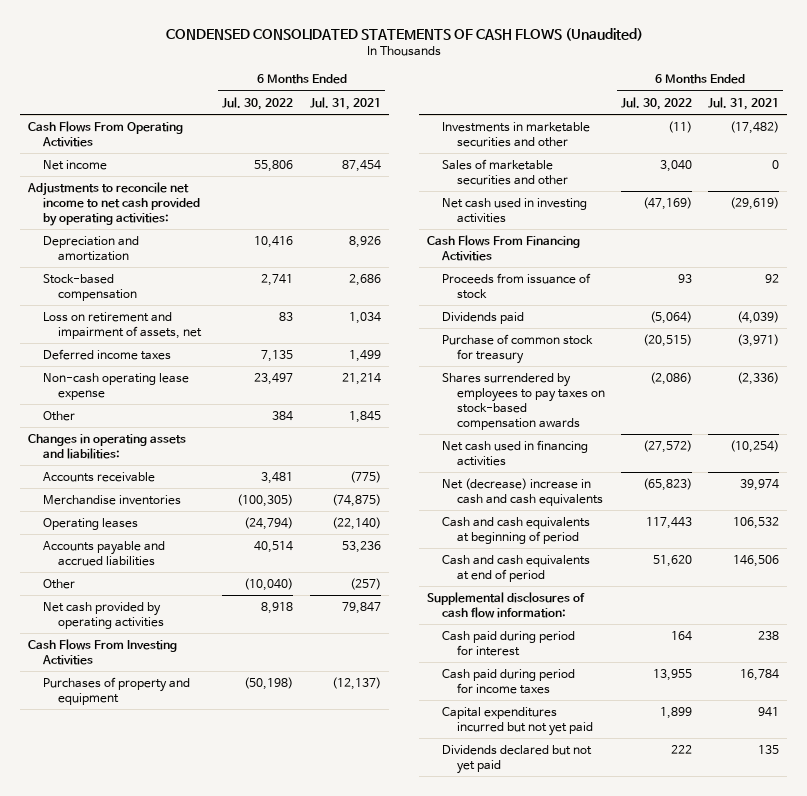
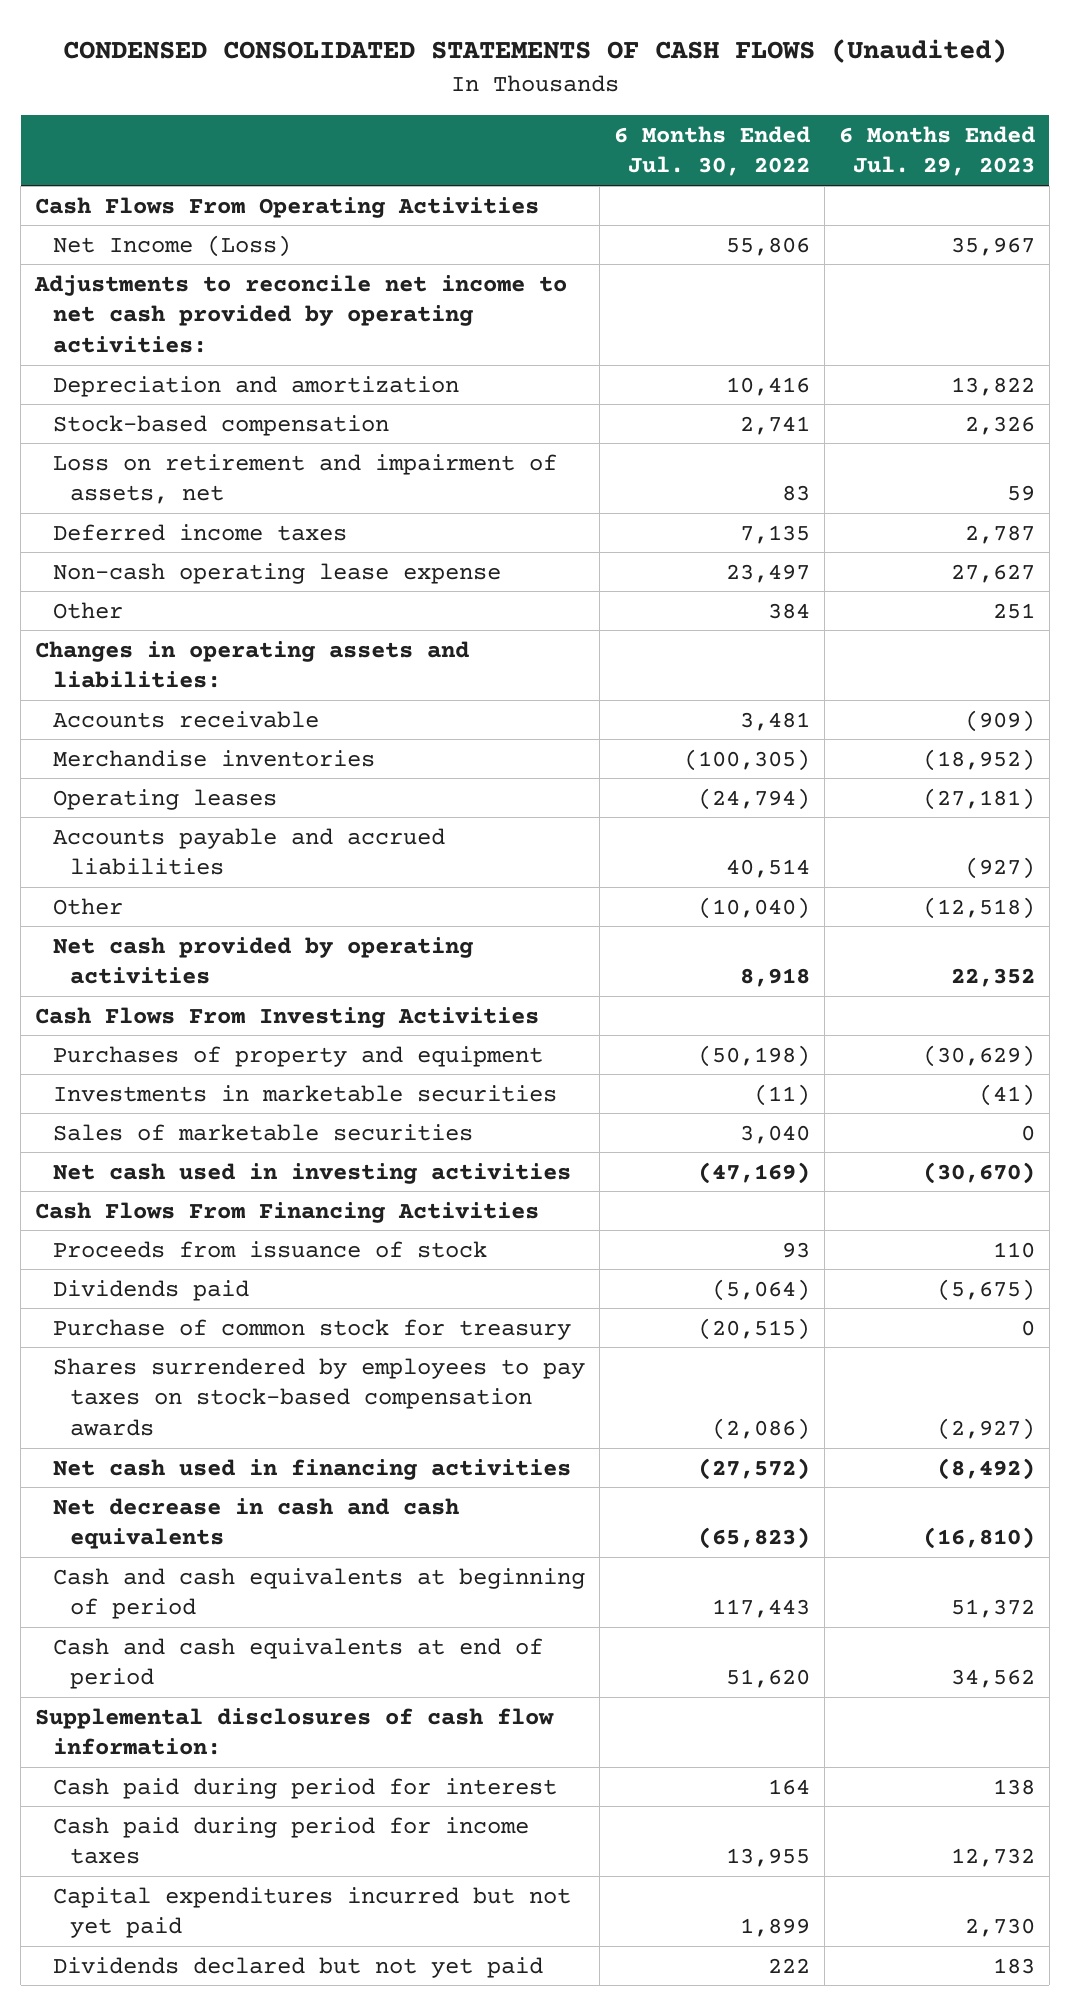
[309,96,381,110] Jul. 31, 2021 -> none
none -> [838,125,1035,177] 6 Months Ended Jul. 29, 2023
[43,160,108,171] Net income -> [52,234,291,257] Net Income (Loss)
[441,122,590,147] Investments in marketable securities and other -> [52,1084,557,1102] Investments in marketable securities
[441,159,568,185] Sales of marketable securities and other -> [52,1123,473,1141] Sales of marketable securities
[441,478,603,506] Net (decrease) increase in cash and cash equivalents -> [52,1497,459,1550] Net decrease in cash and cash equivalents

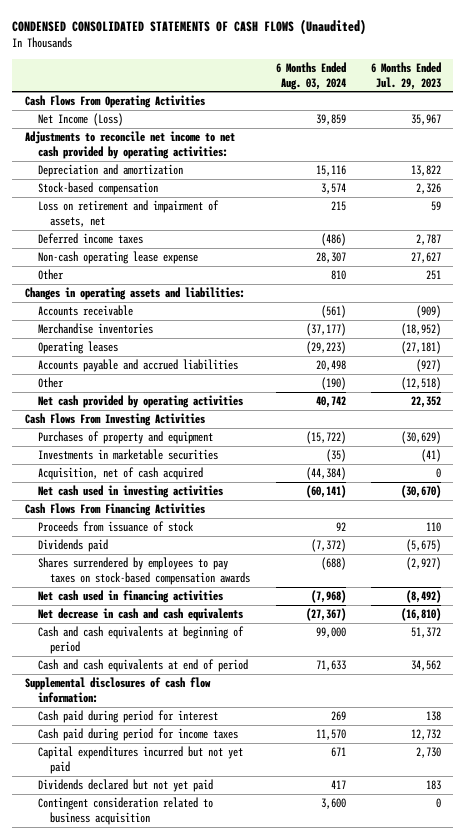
[613,125,810,177] 6 Months Ended Jul. 30, 2022 -> none
none -> [275,61,346,90] 6 Months Ended Aug. 03, 2024
[52,1123,473,1141] Sales of marketable securities -> none
none -> [37,467,203,481] Acquisition, net of cash acquired
[52,1318,571,1340] Purchase of common stock for treasury -> none
none -> [37,797,213,826] Contingent consideration related to business acquisition

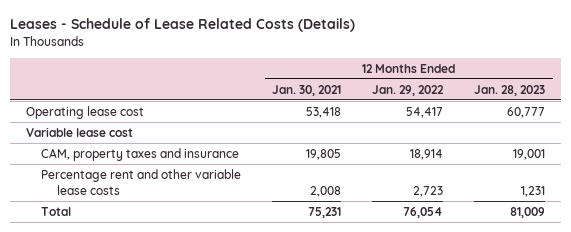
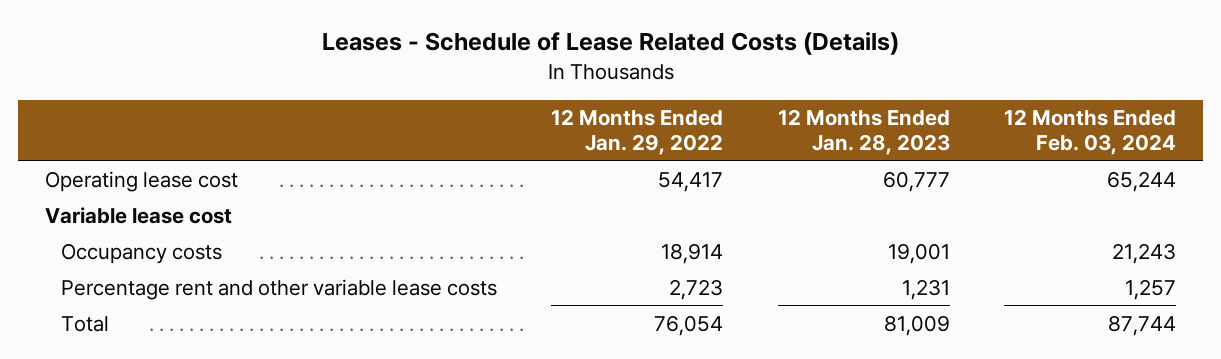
[272,84,342,96] Jan. 30, 2021 -> none
none -> [1004,109,1177,155] 12 Months Ended Feb. 03, 2024
[41,147,240,161] CAM, property taxes and insurance -> [60,242,222,264] Occupancy costs

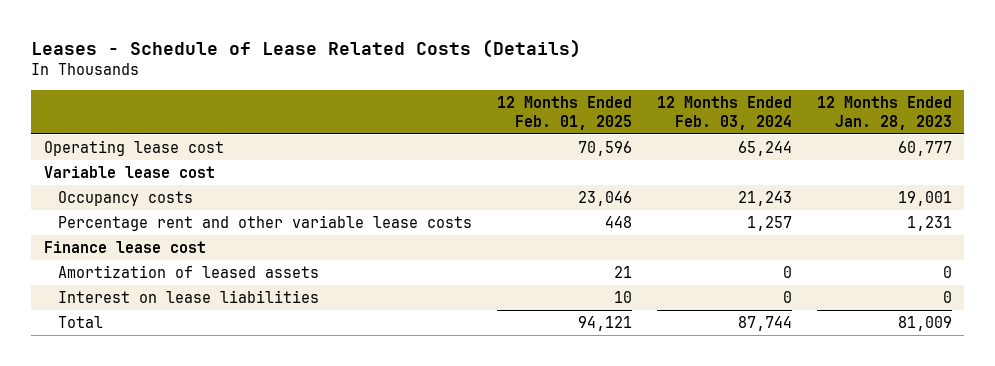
[551,109,724,155] 12 Months Ended Jan. 29, 2022 -> none
none -> [497,96,633,130] 12 Months Ended Feb. 01, 2025
none -> [43,241,206,254] Finance lease cost
none -> [58,265,320,279] Amortization of leased assets
none -> [58,290,320,304] Interest on lease liabilities

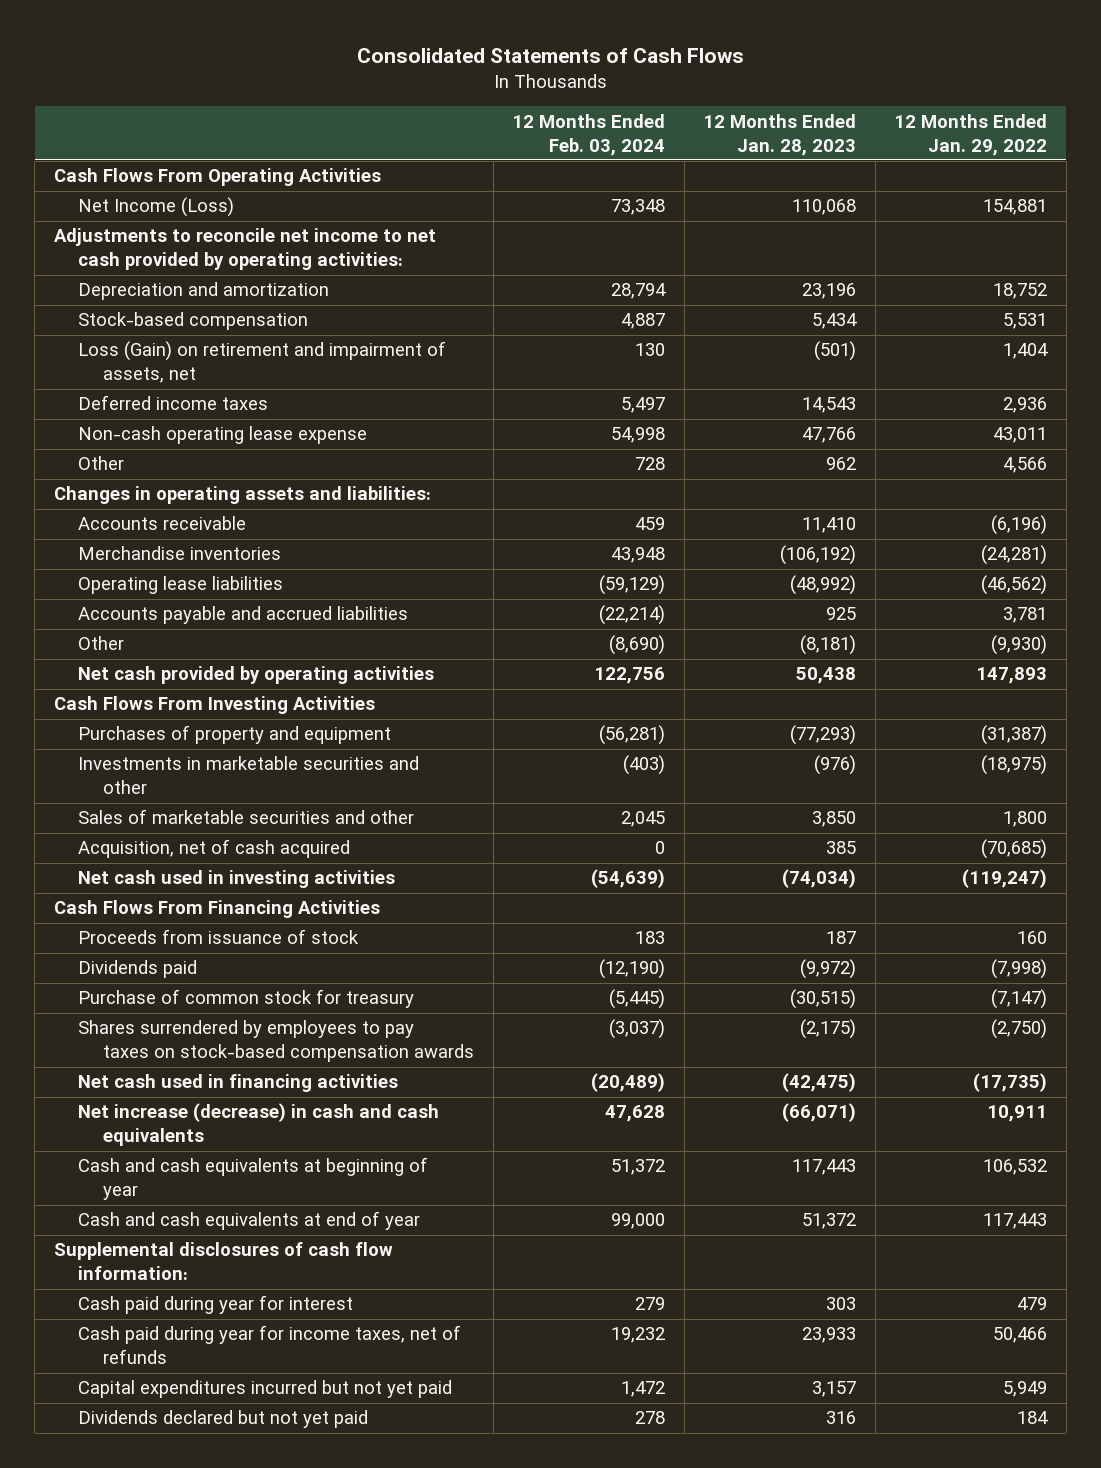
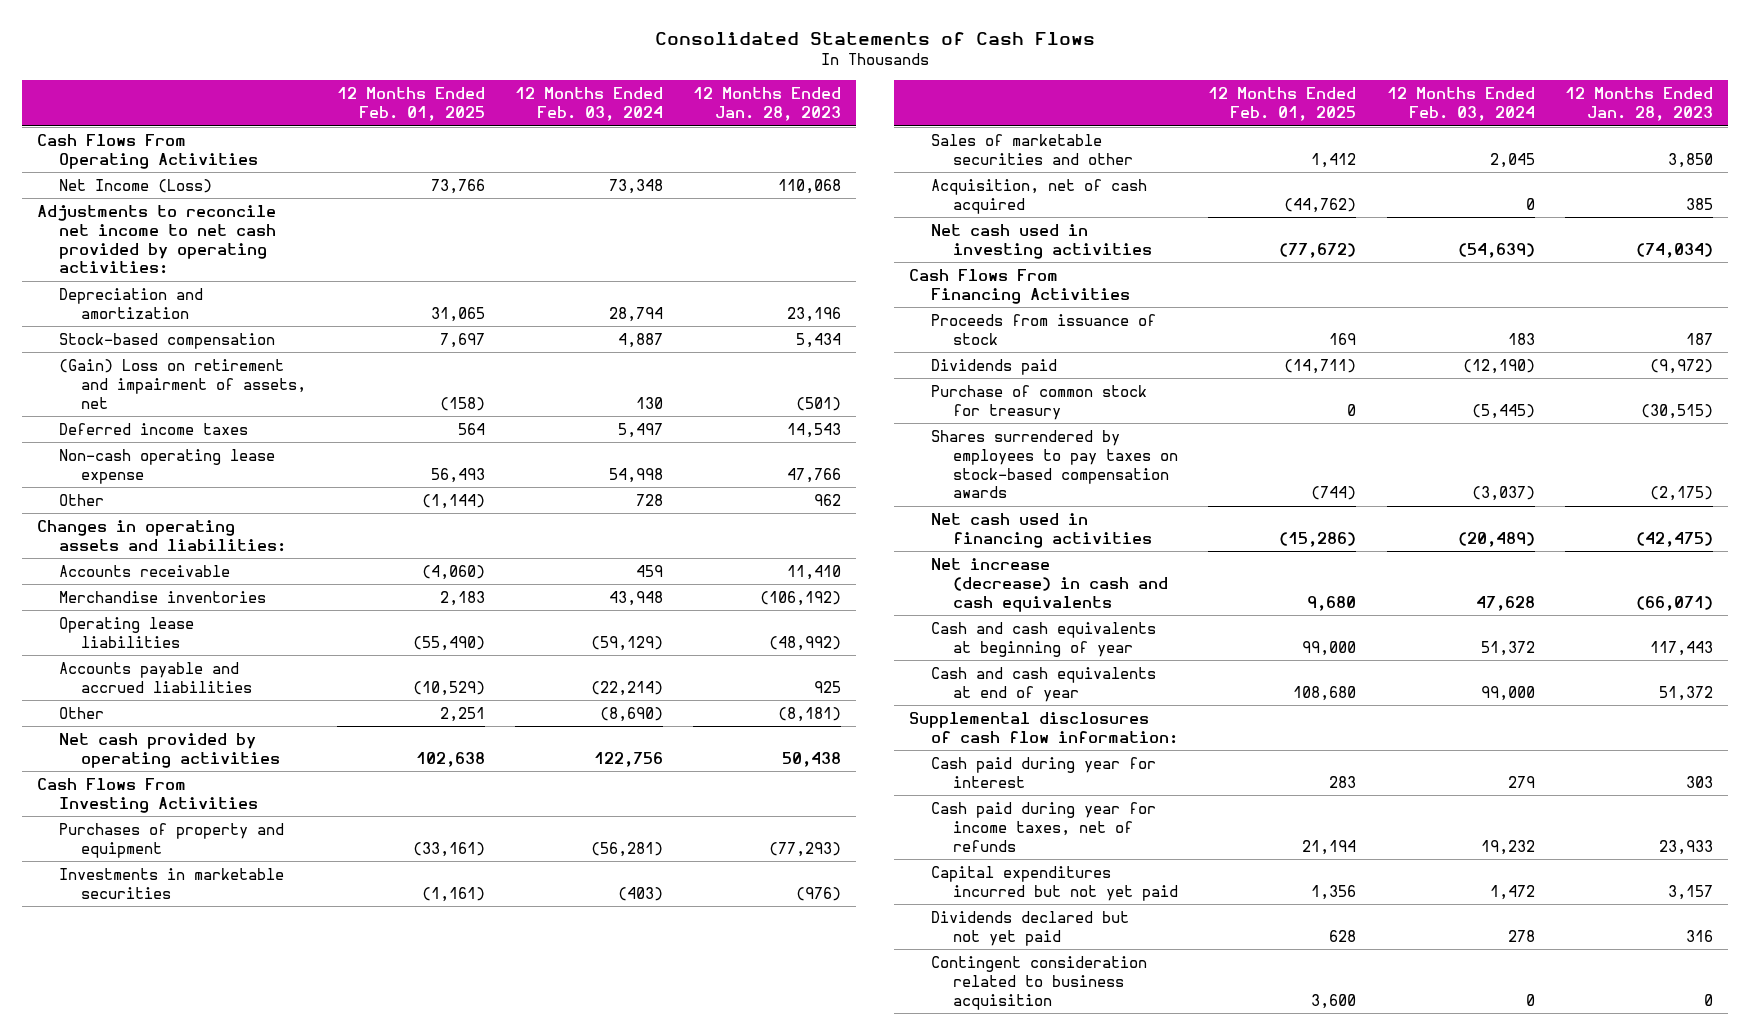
[894,113,1048,156] 12 Months Ended Jan. 29, 2022 -> none
none -> [336,87,485,122] 12 Months Ended Feb. 01, 2025
[78,341,447,384] Loss (Gain) on retirement and impairment of assets, net -> [59,358,307,409] (Gain) Loss on retirement and impairment of assets, net
[78,756,420,795] Investments in marketable securities and other -> [59,867,285,899] Investments in marketable securities
none -> [931,955,1148,1010] Contingent consideration related to business acquisition

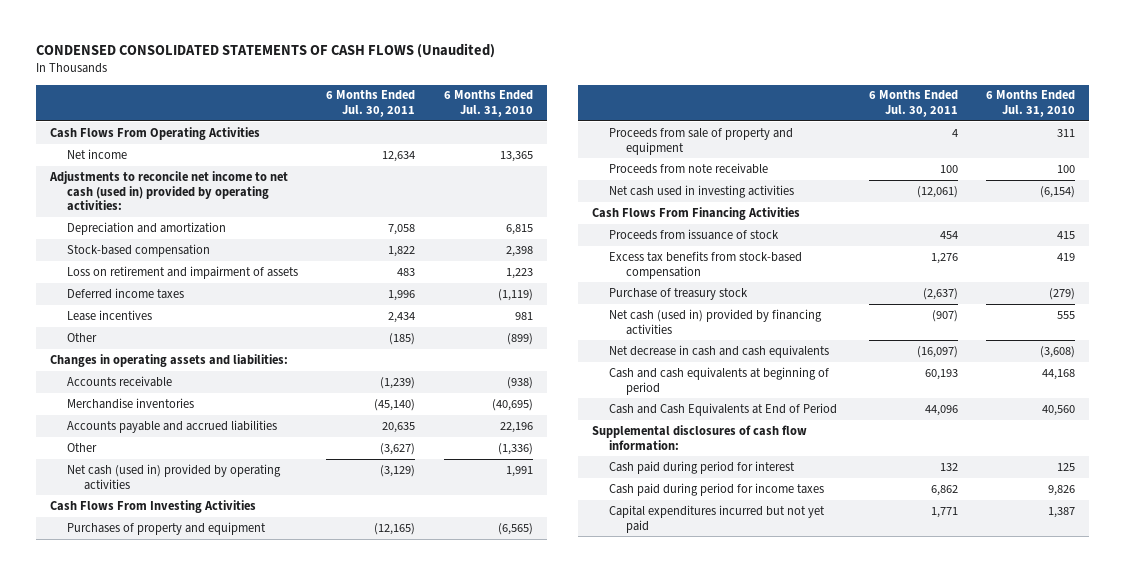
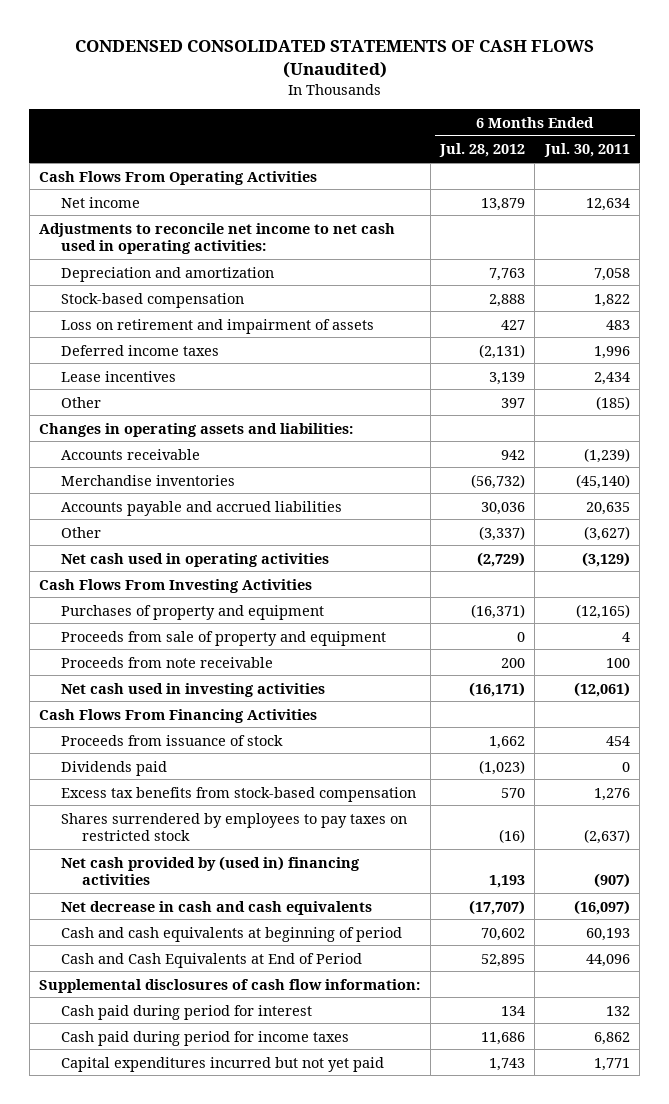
[443,90,533,118] 6 Months Ended Jul. 31, 2010 -> none
none -> [439,143,526,158] Jul. 28, 2012
[49,170,289,212] Adjustments to reconcile net income to net cash (used in) provided by operating activities: -> [39,222,396,255] Adjustments to reconcile net income to net cash used in operating activities:
[67,463,282,490] Net cash (used in) provided by operating activities -> [60,552,329,567] Net cash used in operating activities
none -> [60,760,167,776] Dividends paid
[609,287,749,300] Purchase of treasury stock -> [60,812,407,842] Shares surrendered by employees to pay taxes on restricted stock
[609,308,823,335] Net cash (used in) provided by financing activities -> [60,855,360,886] Net cash provided by (used in) financing activities

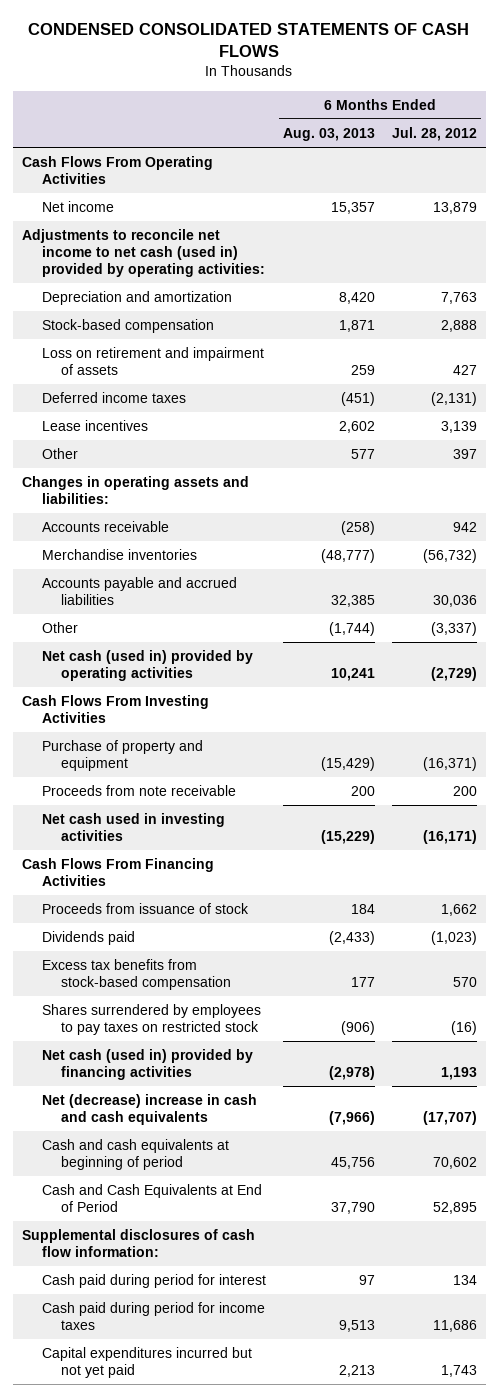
[74,40,594,78] CONDENSED CONSOLIDATED STATEMENTS OF CASH FLOWS (Unaudited) -> [28,23,470,58] CONDENSED CONSOLIDATED STATEMENTS OF CASH FLOWS
[543,143,630,158] Jul. 30, 2011 -> none
none -> [282,127,375,141] Aug. 03, 2013
[39,222,396,255] Adjustments to reconcile net income to net cash used in operating activities: -> [21,229,265,278] Adjustments to reconcile net income to net cash (used in) provided by operating activities:
[60,552,329,567] Net cash used in operating activities -> [41,650,253,682] Net cash (used in) provided by operating activities
[60,630,386,646] Proceeds from sale of property and equipment -> none
[60,604,324,620] Purchases of property and equipment -> [41,740,203,772] Purchase of property and equipment
[60,855,360,886] Net cash provided by (used in) financing activities -> [41,1049,253,1081] Net cash (used in) provided by financing activities
[60,900,372,915] Net decrease in cash and cash equivalents -> [41,1094,257,1126] Net (decrease) increase in cash and cash equivalents

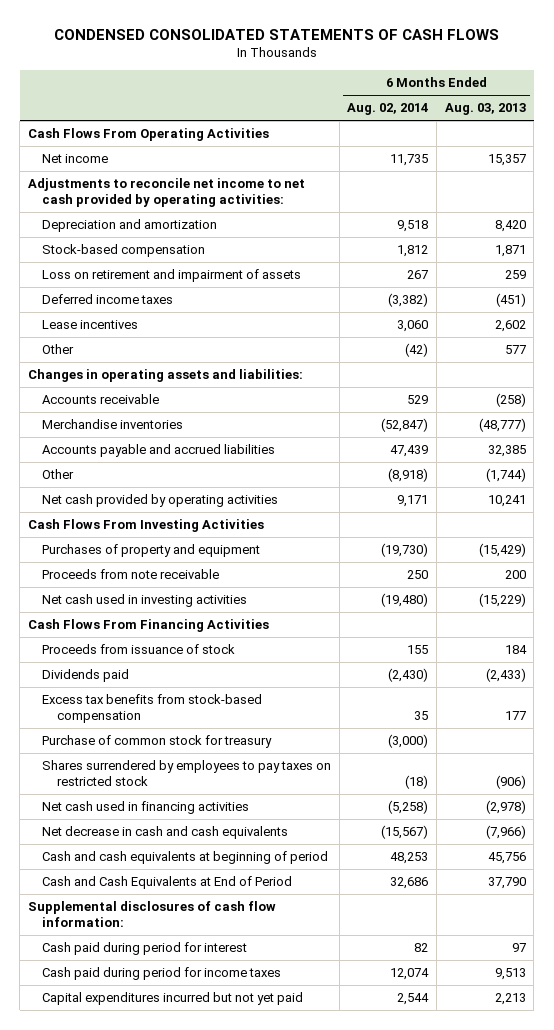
[392,126,478,141] Jul. 28, 2012 -> none
none -> [347,103,429,116] Aug. 02, 2014
[21,229,265,278] Adjustments to reconcile net income to net cash (used in) provided by operating activities: -> [27,178,305,207] Adjustments to reconcile net income to net cash provided by operating activities:
[41,650,253,682] Net cash (used in) provided by operating activities -> [42,494,279,508] Net cash provided by operating activities
[41,740,203,772] Purchase of property and equipment -> [42,544,261,558] Purchases of property and equipment
none -> [42,735,273,749] Purchase of common stock for treasury
[41,1049,253,1081] Net cash (used in) provided by financing activities -> [42,801,250,815] Net cash used in financing activities
[41,1094,257,1126] Net (decrease) increase in cash and cash equivalents -> [42,826,289,840] Net decrease in cash and cash equivalents

